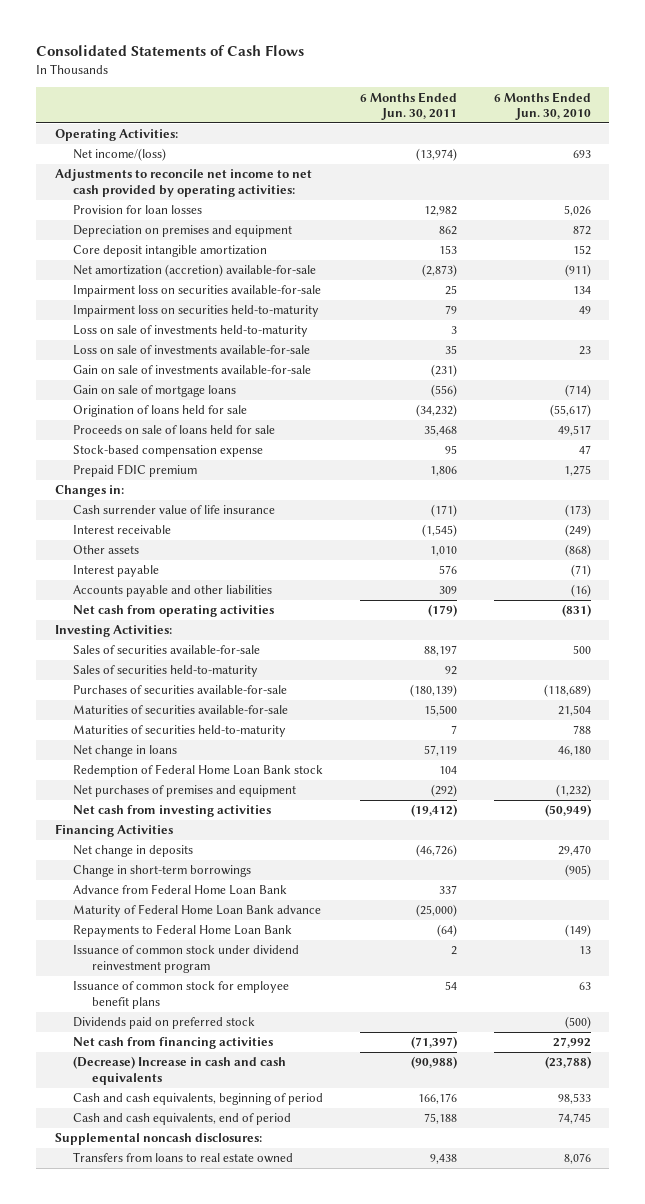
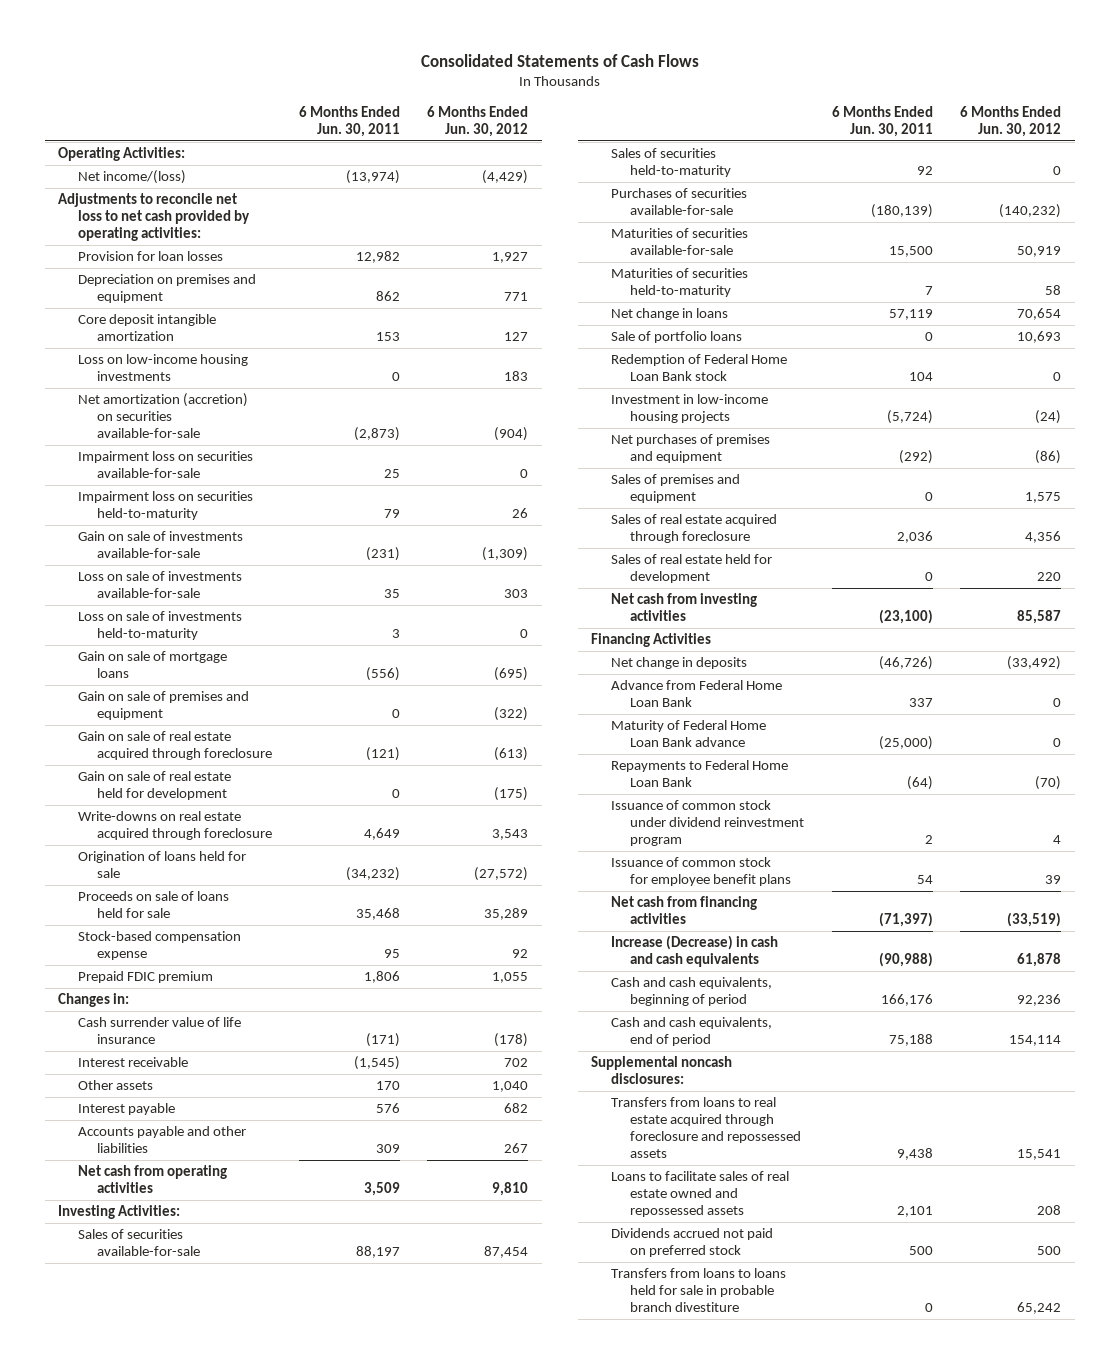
[493,91,591,121] 6 Months Ended Jun. 30, 2010 -> none
none -> [427,106,529,137] 6 Months Ended Jun. 30, 2012
[54,169,312,197] Adjustments to reconcile net income to net cash provided by operating activities: -> [58,193,250,242] Adjustments to reconcile net loss to net cash provided by operating activities:
none -> [77,354,248,382] Loss on low-income housing investments
[73,264,317,278] Net amortization (accretion) available-for-sale -> [77,393,248,439] Net amortization (accretion) on securities available-for-sale
[73,345,311,356] Loss on sale of investments available-for-sale -> [77,571,242,599] Loss on sale of investments available-for-sale
[73,325,309,338] Loss on sale of investments held-to-maturity -> [77,611,242,641] Loss on sale of investments held-to-maturity
none -> [77,691,249,721] Gain on sale of premises and equipment
none -> [77,731,272,761] Gain on sale of real estate acquired through foreclosure
none -> [77,771,231,801] Gain on sale of real estate held for development
none -> [77,811,272,841] Write-downs on real estate acquired through foreclosure
[430,546,458,557] 1,010 -> [376,1081,401,1091] 170
[428,604,458,618] (179) -> [364,1182,401,1197] 3,509
none -> [610,331,742,344] Sale of portfolio loans
none -> [610,394,768,424] Investment in low-income housing projects
none -> [610,474,740,504] Sales of premises and equipment
none -> [610,514,777,544] Sales of real estate acquired through foreclosure
none -> [610,554,772,584] Sales of real estate held for development
[411,804,458,818] (19,412) -> [878,609,933,625] (23,100)
[73,865,252,878] Change in short-term borrowings -> none
[73,1017,256,1030] Dividends paid on preferred stock -> none
[73,1056,287,1085] (Decrease) Increase in cash and cash equivalents -> [610,935,778,968] Increase (Decrease) in cash and cash equivalents
[73,1152,294,1164] Transfers from loans to real estate owned -> [610,1097,801,1158] Transfers from loans to real estate acquired through foreclosure and repossessed assets
none -> [610,1171,789,1218] Loans to facilitate sales of real estate owned and repossessed assets
none -> [610,1228,773,1258] Dividends accrued not paid on preferred stock
none -> [610,1268,786,1313] Transfers from loans to loans held for sale in probable branch divestiture

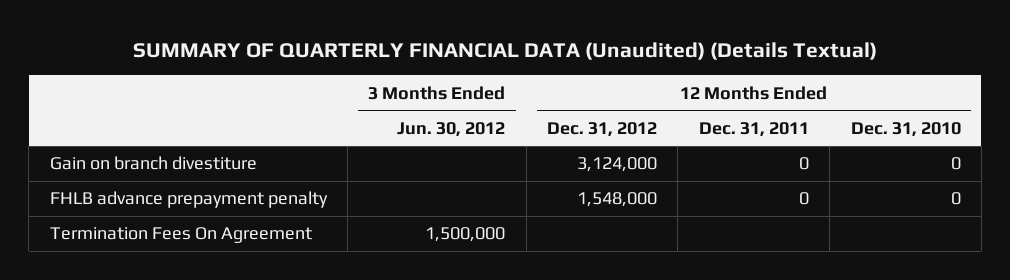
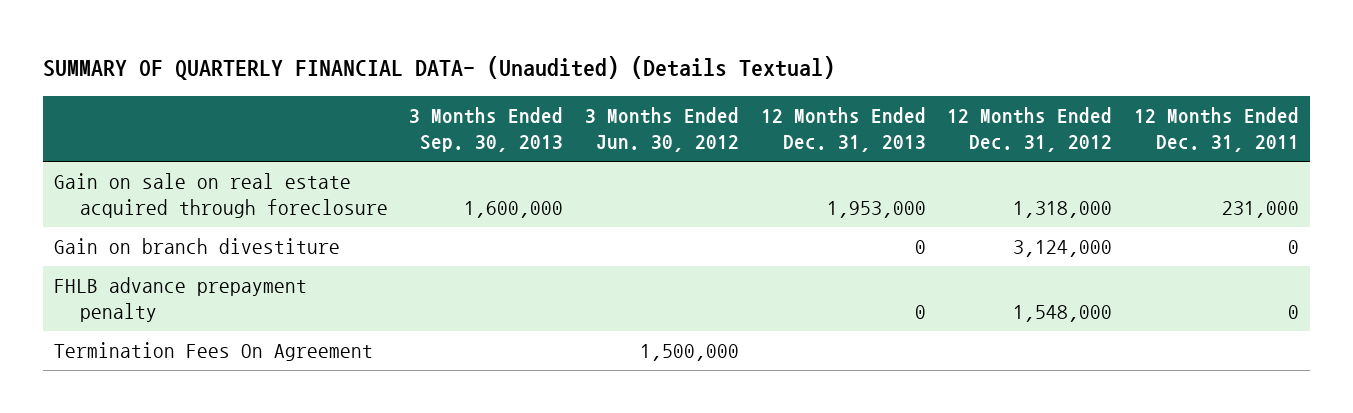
[133,42,878,61] SUMMARY OF QUARTERLY FINANCIAL DATA (Unaudited) (Details Textual) -> [42,56,835,81] SUMMARY OF QUARTERLY FINANCIAL DATA- (Unaudited) (Details Textual)
[850,121,961,137] Dec. 31, 2010 -> none
none -> [409,107,564,153] 3 Months Ended Sep. 30, 2013
none -> [760,107,926,153] 12 Months Ended Dec. 31, 2013
none -> [53,173,388,219] Gain on sale on real estate acquired through foreclosure

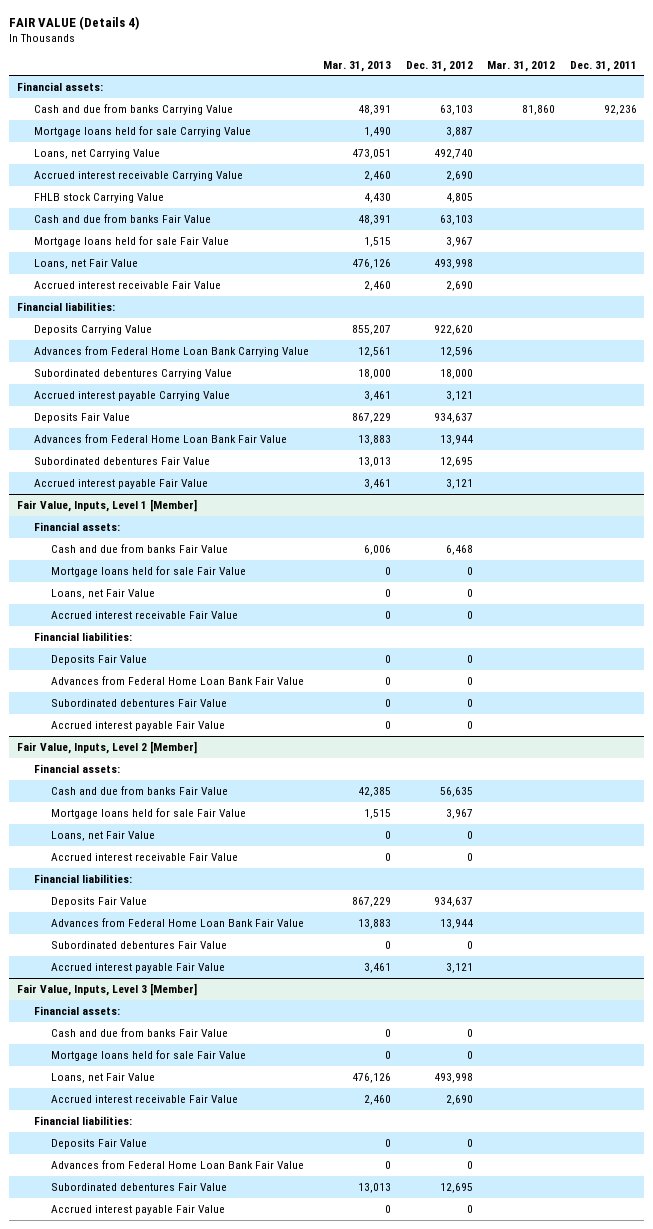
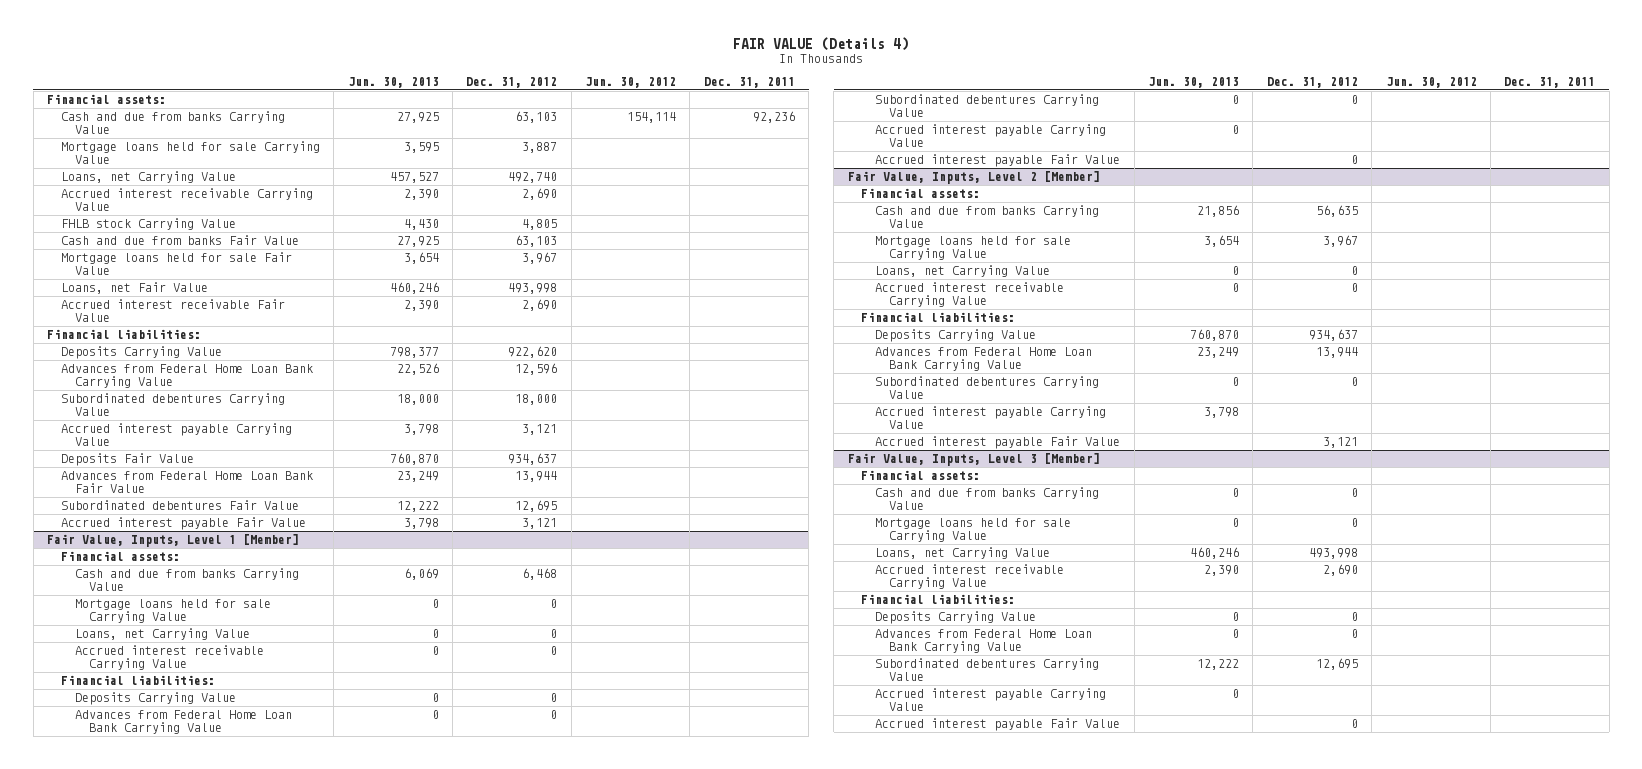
[323,60,392,72] Mar. 31, 2013 -> none
[487,60,556,72] Mar. 31, 2012 -> none
none -> [347,76,439,88] Jun. 30, 2013
none -> [585,76,677,88] Jun. 30, 2012
[51,543,229,553] Cash and due from banks Fair Value -> [74,568,299,591] Cash and due from banks Carrying Value
[51,565,247,577] Mortgage loans held for sale Fair Value -> [74,599,271,623] Mortgage loans held for sale Carrying Value
[51,588,156,599] Loans, net Fair Value -> [74,628,250,641] Loans, net Carrying Value
[51,610,239,619] Accrued interest receivable Fair Value -> [74,645,264,670] Accrued interest receivable Carrying Value
[51,654,148,665] Deposits Fair Value -> [74,692,236,706] Deposits Carrying Value
[51,675,305,685] Advances from Federal Home Loan Bank Fair Value -> [74,710,292,734] Advances from Federal Home Loan Bank Carrying Value
[51,698,228,707] Subordinated debentures Fair Value -> [875,94,1100,117] Subordinated debentures Carrying Value
none -> [875,124,1107,147] Accrued interest payable Carrying Value
[51,785,229,795] Cash and due from banks Fair Value -> [875,205,1100,228] Cash and due from banks Carrying Value
[51,807,247,819] Mortgage loans held for sale Fair Value -> [875,236,1072,260] Mortgage loans held for sale Carrying Value
[51,830,156,841] Loans, net Fair Value -> [875,265,1051,278] Loans, net Carrying Value
[51,852,239,861] Accrued interest receivable Fair Value -> [875,282,1065,307] Accrued interest receivable Carrying Value
[51,896,148,907] Deposits Fair Value -> [875,329,1037,343] Deposits Carrying Value
[51,917,305,927] Advances from Federal Home Loan Bank Fair Value -> [875,347,1093,371] Advances from Federal Home Loan Bank Carrying Value
[51,940,228,949] Subordinated debentures Fair Value -> [875,376,1100,399] Subordinated debentures Carrying Value
none -> [875,406,1107,429] Accrued interest payable Carrying Value
[51,1027,229,1037] Cash and due from banks Fair Value -> [875,487,1100,510] Cash and due from banks Carrying Value
[51,1049,247,1061] Mortgage loans held for sale Fair Value -> [875,518,1072,542] Mortgage loans held for sale Carrying Value
[51,1072,156,1083] Loans, net Fair Value -> [875,547,1051,560] Loans, net Carrying Value
[51,1094,239,1103] Accrued interest receivable Fair Value -> [875,564,1065,589] Accrued interest receivable Carrying Value
[51,1138,148,1149] Deposits Fair Value -> [875,611,1037,625] Deposits Carrying Value
[51,1159,305,1169] Advances from Federal Home Loan Bank Fair Value -> [875,629,1093,653] Advances from Federal Home Loan Bank Carrying Value
[51,1182,228,1191] Subordinated debentures Fair Value -> [875,658,1100,681] Subordinated debentures Carrying Value
none -> [875,688,1107,711] Accrued interest payable Carrying Value

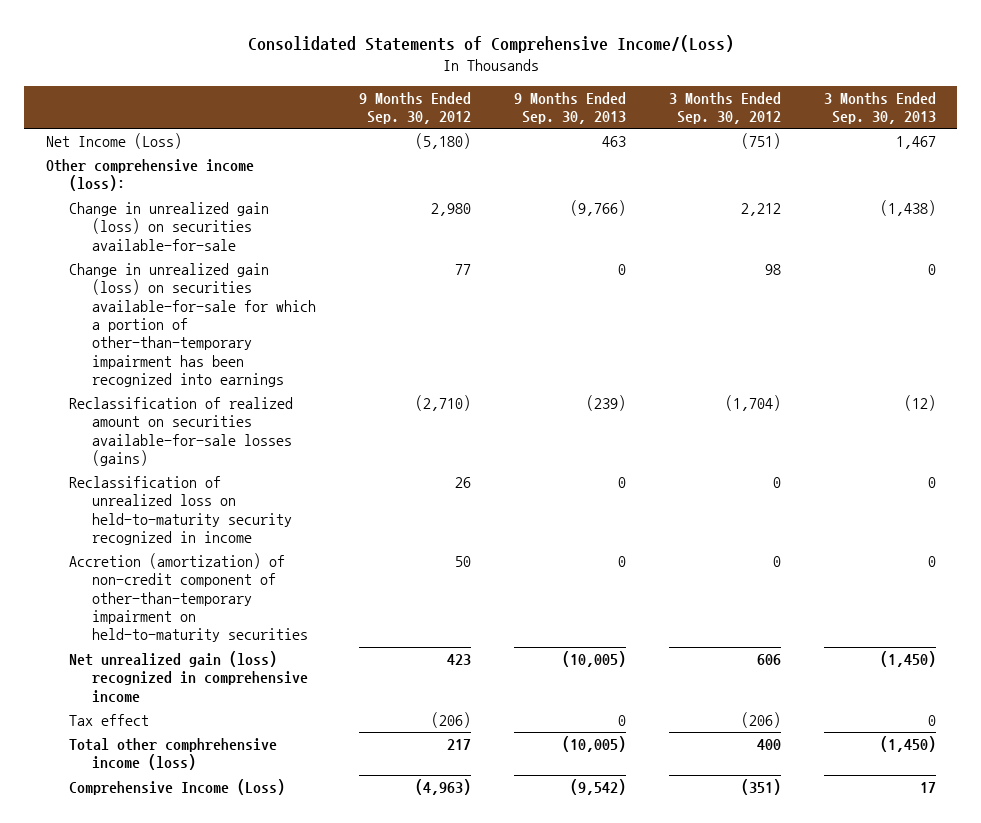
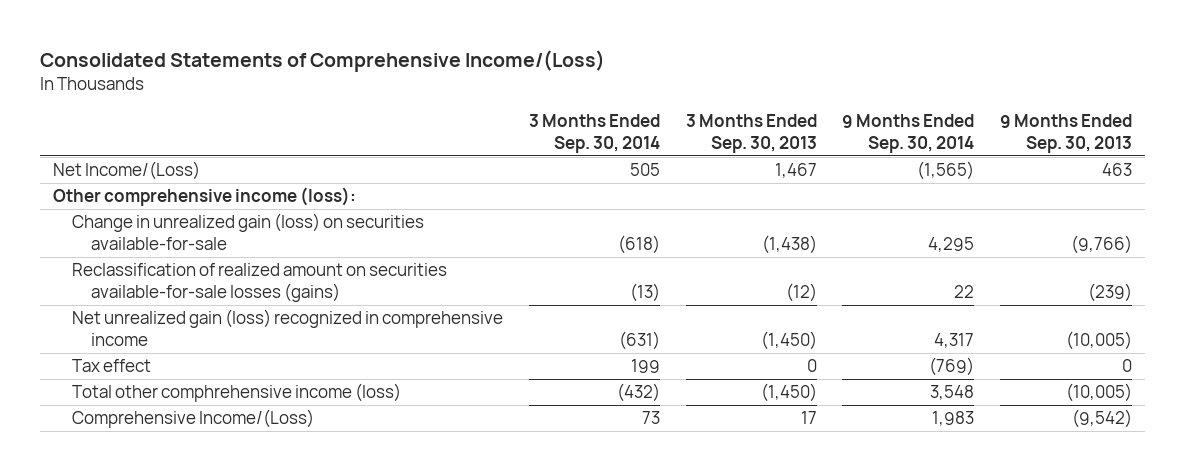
[359,92,472,125] 9 Months Ended Sep. 30, 2012 -> none
[668,92,781,125] 3 Months Ended Sep. 30, 2012 -> none
none -> [528,113,660,153] 3 Months Ended Sep. 30, 2014
none -> [842,113,975,153] 9 Months Ended Sep. 30, 2014
[45,133,182,150] Net Income (Loss) -> [53,161,201,181] Net Income/(Loss)
[68,263,317,388] Change in unrealized gain (loss) on securities available-for-sale for which a portion of other-than-temporary impairment has been recognized into earnings -> none
[68,476,293,546] Reclassification of unrealized loss on held-to-maturity security recognized in income -> none
[68,553,309,643] Accretion (amortization) of non-credit component of other-than-temporary impairment on held-to-maturity securities -> none
[68,779,285,796] Comprehensive Income (Loss) -> [72,409,315,429] Comprehensive Income/(Loss)

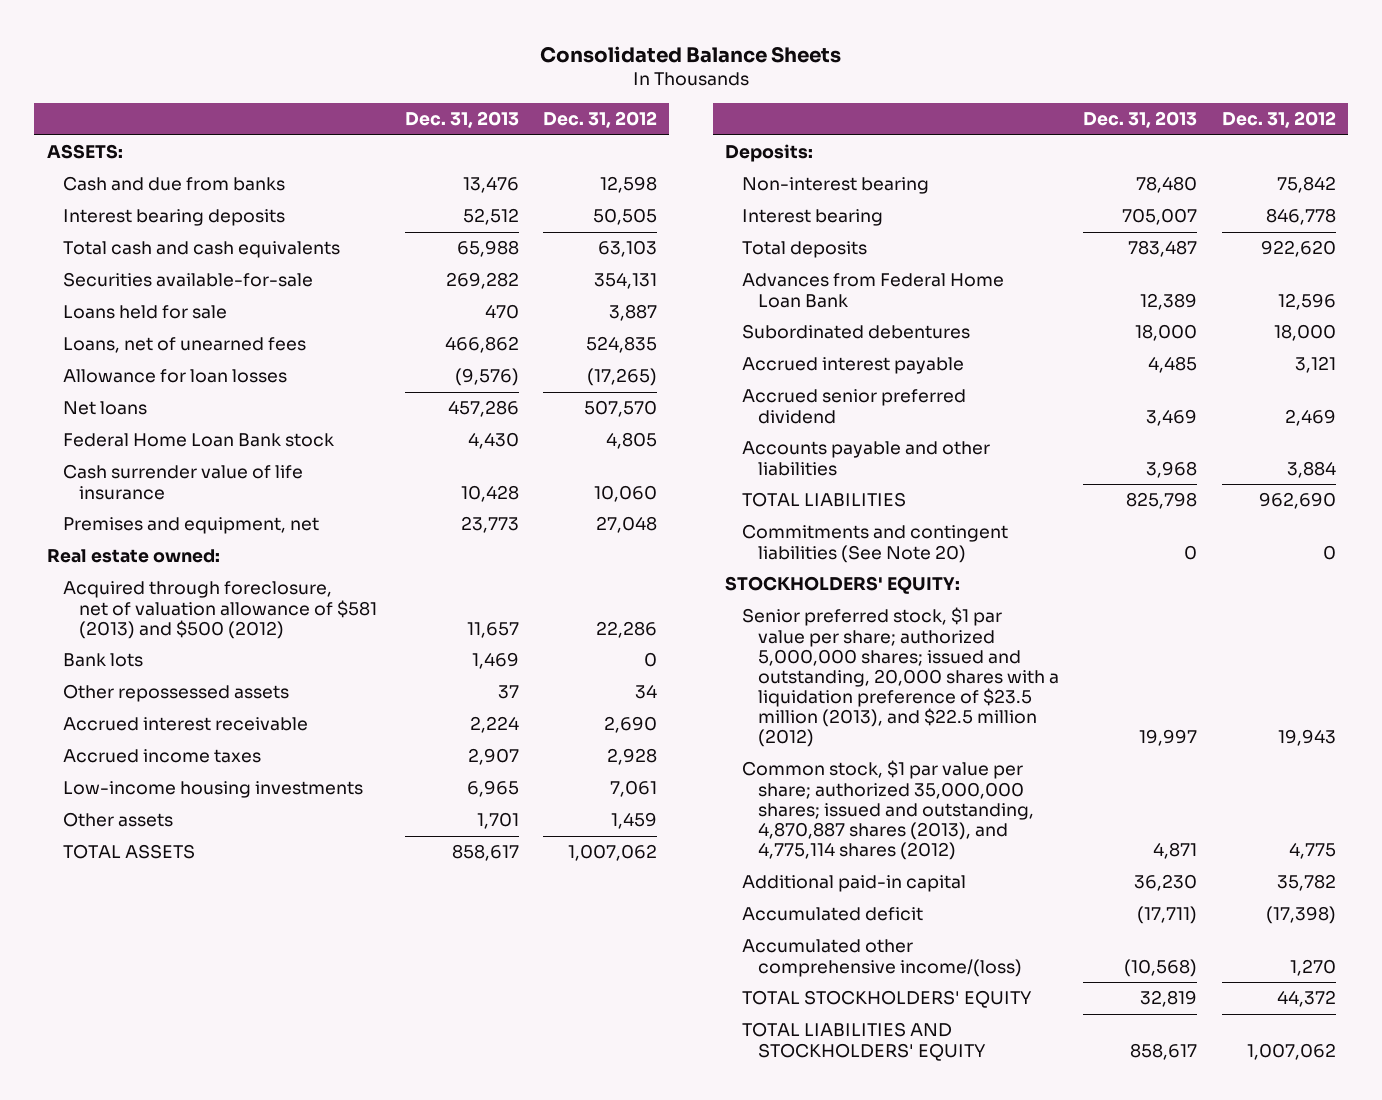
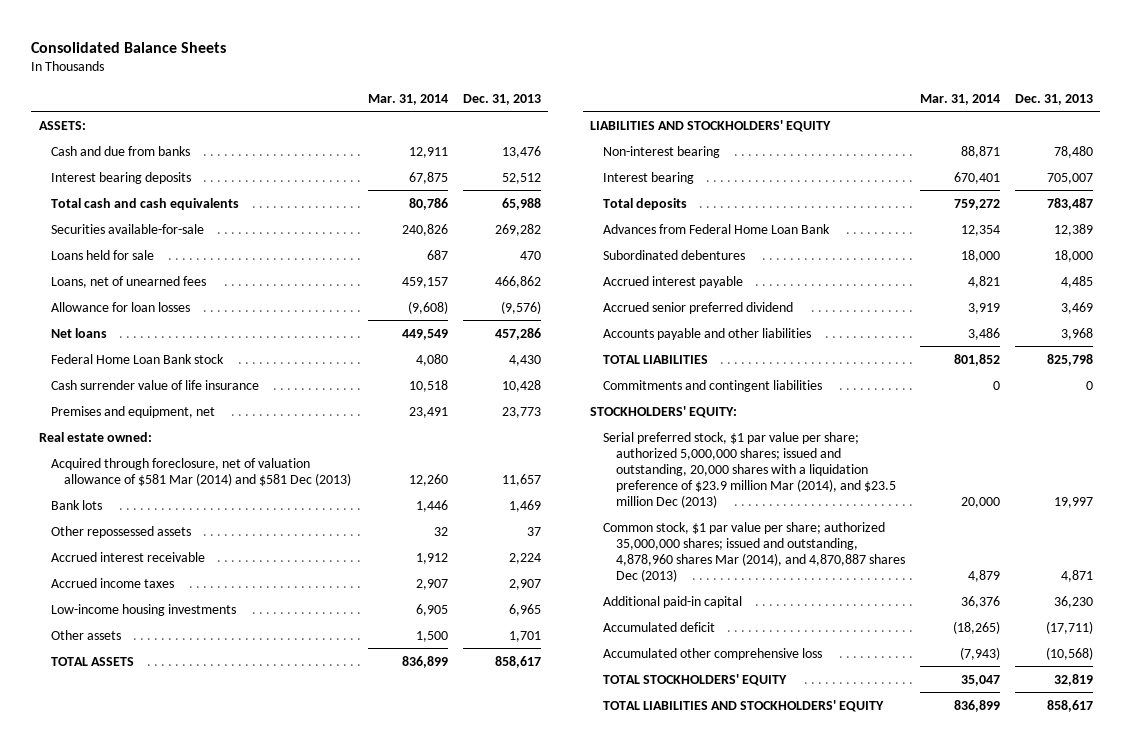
[543,111,658,129] Dec. 31, 2012 -> none
none -> [368,93,449,105] Mar. 31, 2014
[62,581,378,639] Acquired through foreclosure, net of valuation allowance of $581 (2013) and $500 (2012) -> [51,457,352,486] Acquired through foreclosure, net of valuation allowance of $581 Mar (2014) and $581 Dec (2013)
[725,144,814,163] Deposits: -> none
none -> [590,119,832,132] LIABILITIES AND STOCKHOLDERS' EQUITY
[741,524,1008,563] Commitments and contingent liabilities (See Note 20) -> [603,379,823,392] Commitments and contingent liabilities
[741,607,1059,748] Senior preferred stock, $1 par value per share; authorized 5,000,000 shares; issued and outstanding, 20,000 shares with a liquidation preference of $23.5 million (2013), and $22.5 million (2012) -> [603,431,897,508] Serial preferred stock, $1 par value per share; authorized 5,000,000 shares; issued and outstanding, 20,000 shares with a liquidation preference of $23.9 million Mar (2014), and $23.5 million Dec (2013)
[741,760,1034,860] Common stock, $1 par value per share; authorized 35,000,000 shares; issued and outstanding, 4,870,887 shares (2013), and 4,775,114 shares (2012) -> [603,521,906,582] Common stock, $1 par value per share; authorized 35,000,000 shares; issued and outstanding, 4,878,960 shares Mar (2014), and 4,870,887 shares Dec (2013)
[741,939,1022,977] Accumulated other comprehensive income/(loss) -> [603,647,823,660] Accumulated other comprehensive loss

